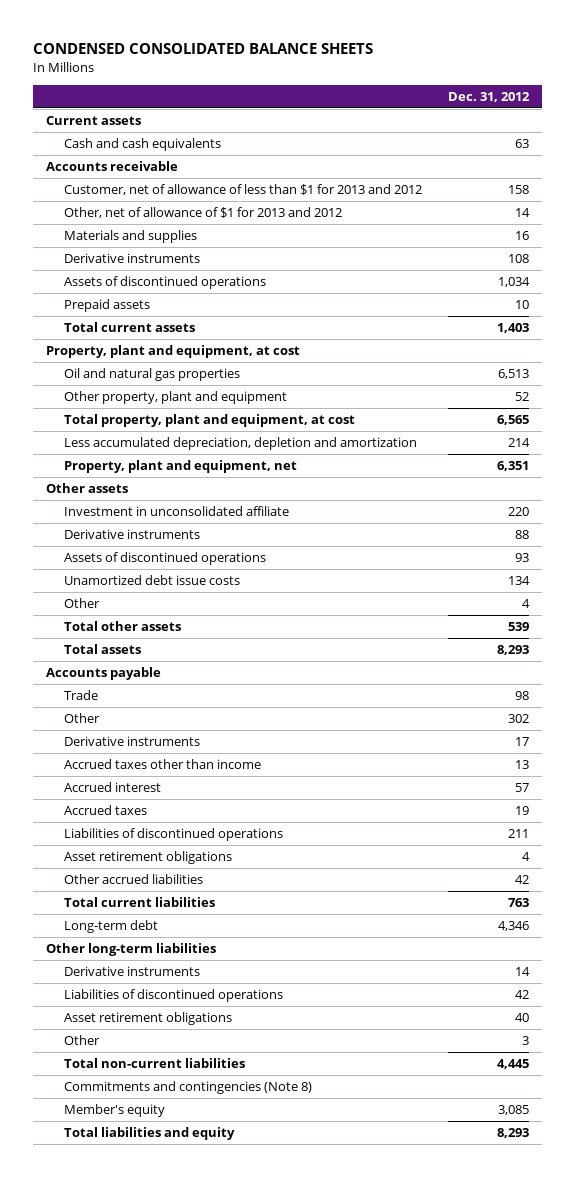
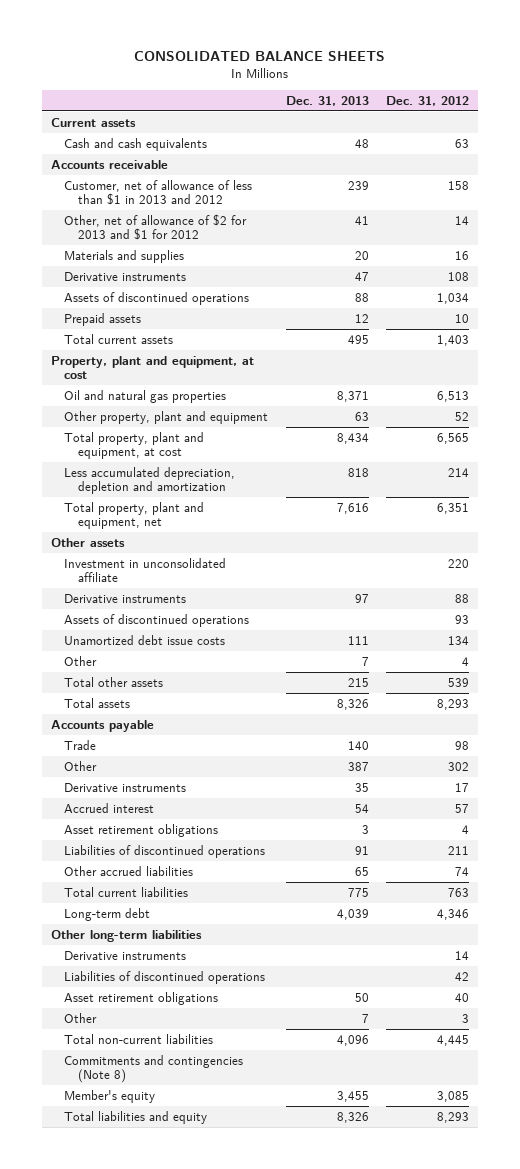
[33,42,374,54] CONDENSED CONSOLIDATED BALANCE SHEETS -> [133,50,385,61] CONSOLIDATED BALANCE SHEETS
none -> [285,95,369,106] Dec. 31, 2013
[64,184,423,196] Customer, net of allowance of less than $1 for 2013 and 2012 -> [64,179,253,206] Customer, net of allowance of less than $1 in 2013 and 2012
[64,207,343,219] Other, net of allowance of $1 for 2013 and 2012 -> [64,213,248,241] Other, net of allowance of $2 for 2013 and $1 for 2012
[64,460,298,474] Property, plant and equipment, net -> [64,501,205,530] Total property, plant and equipment, net
[64,759,262,770] Accrued taxes other than income -> none
[64,805,148,816] Accrued taxes -> none
[64,828,284,842] Liabilities of discontinued operations -> [64,844,266,858] Liabilities of discontinued operations
[515,875,530,885] 42 -> [455,866,470,876] 74

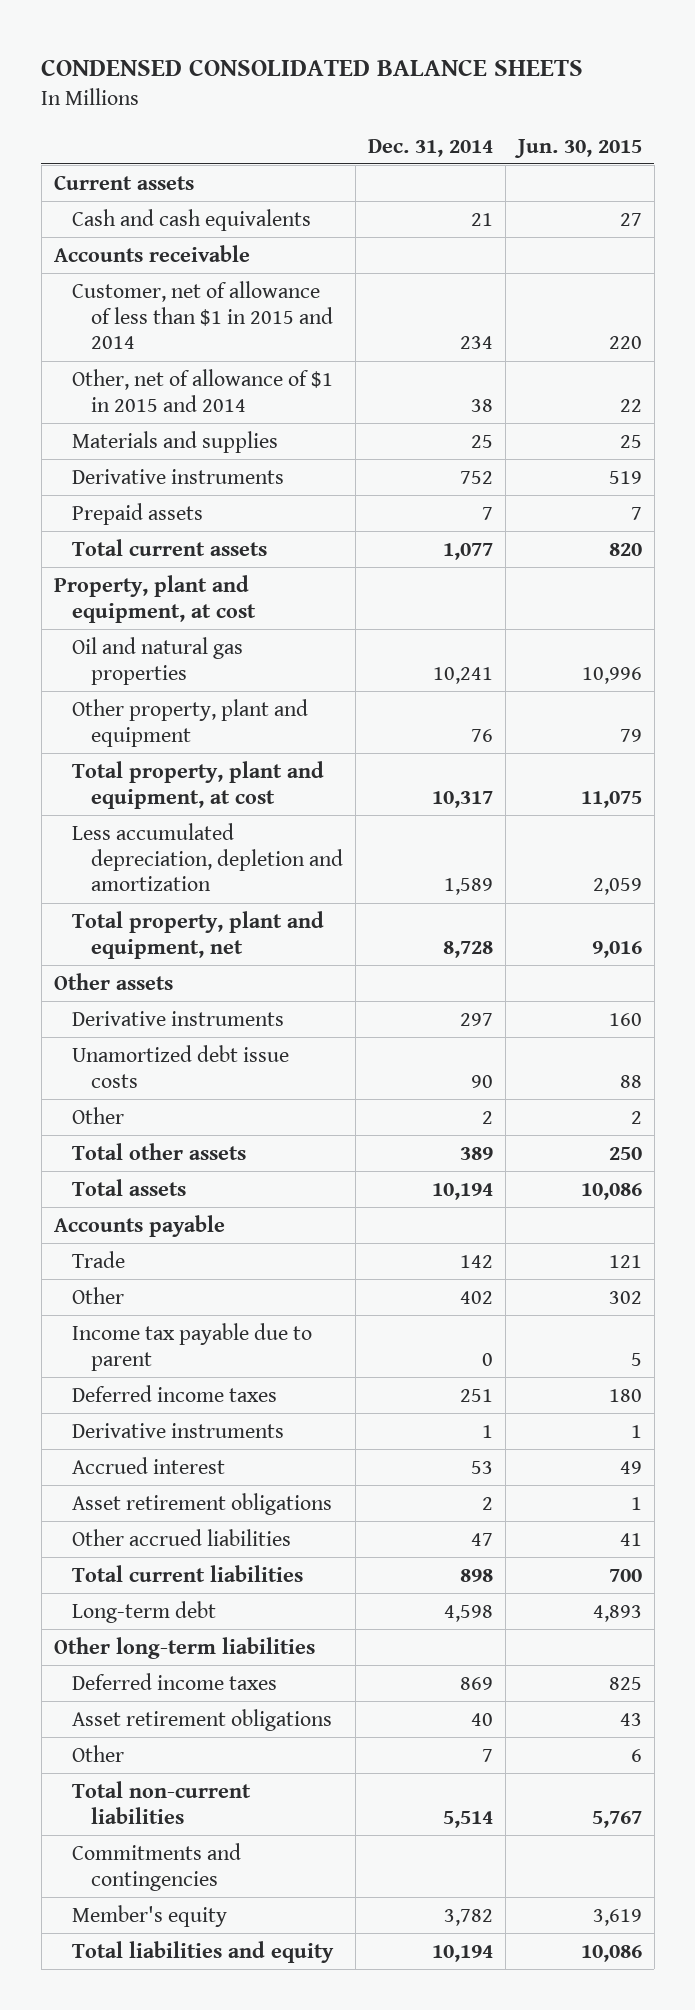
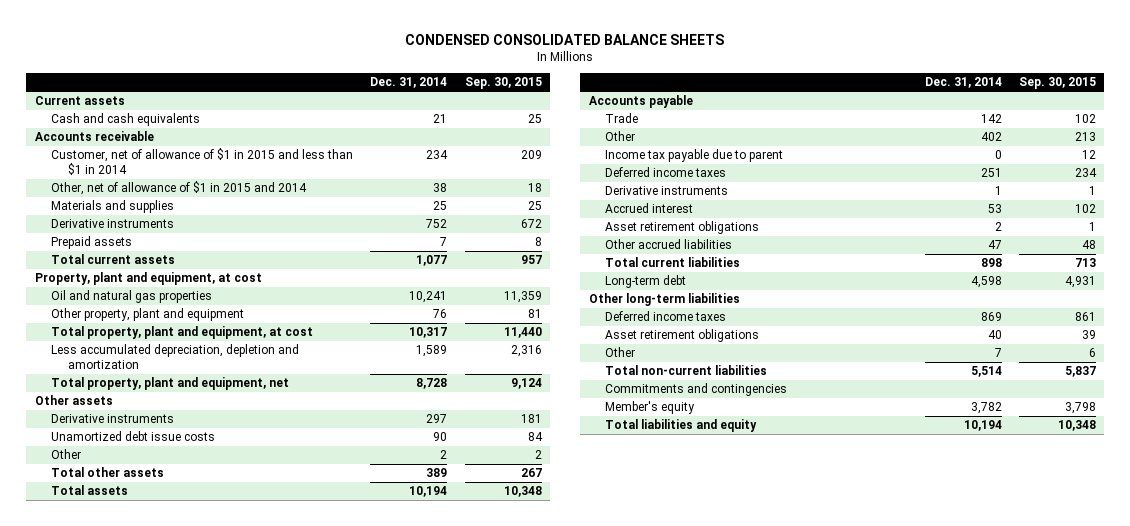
[513,138,642,158] Jun. 30, 2015 -> none
none -> [464,77,542,90] Sep. 30, 2015
[72,280,333,350] Customer, net of allowance of less than $1 in 2015 and 2014 -> [51,148,354,175] Customer, net of allowance of $1 in 2015 and less than $1 in 2014

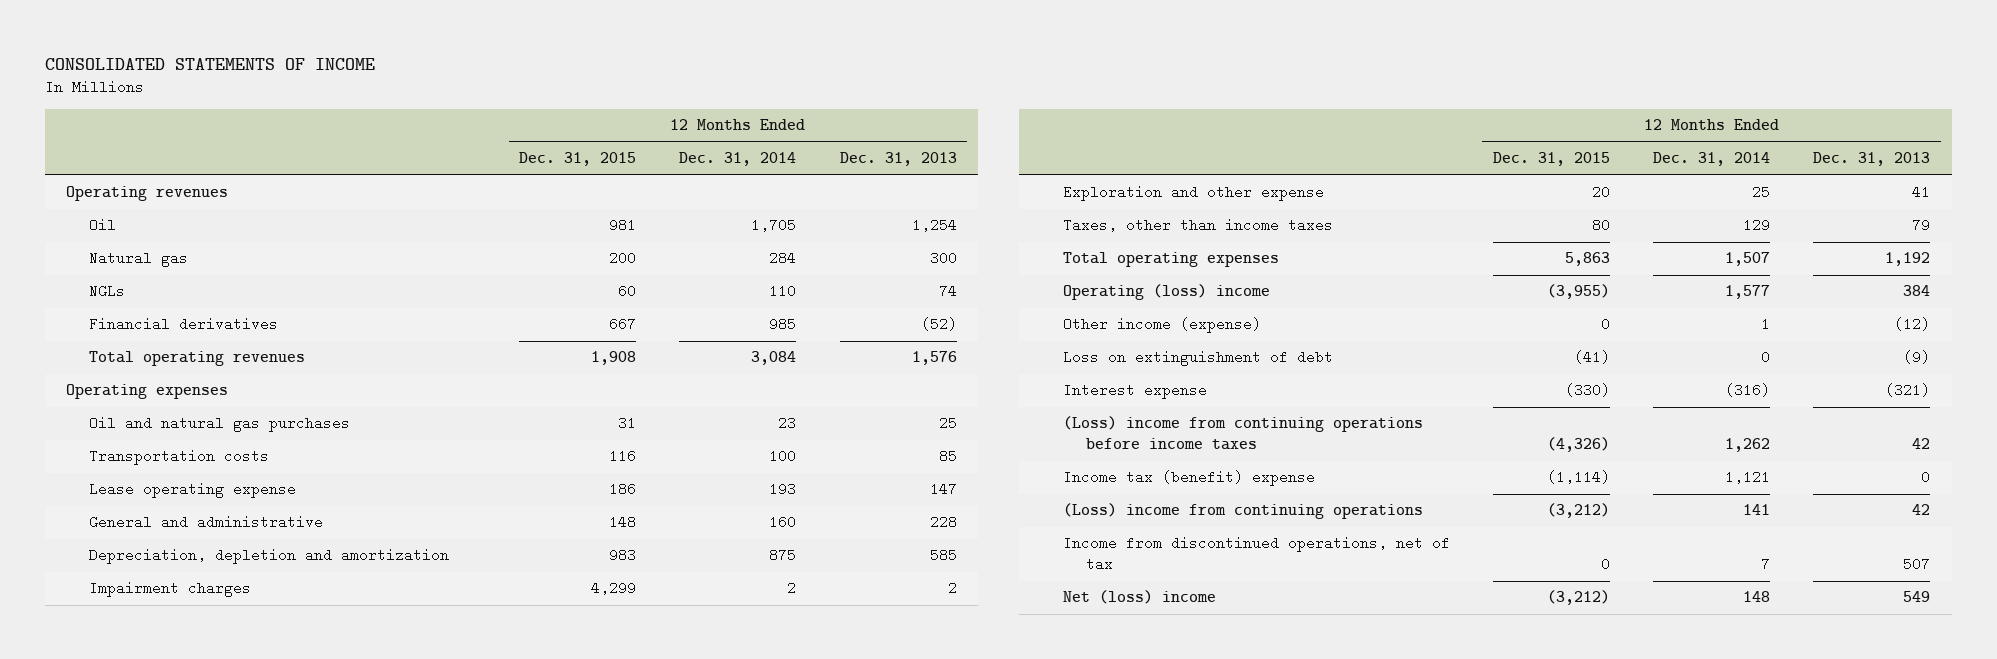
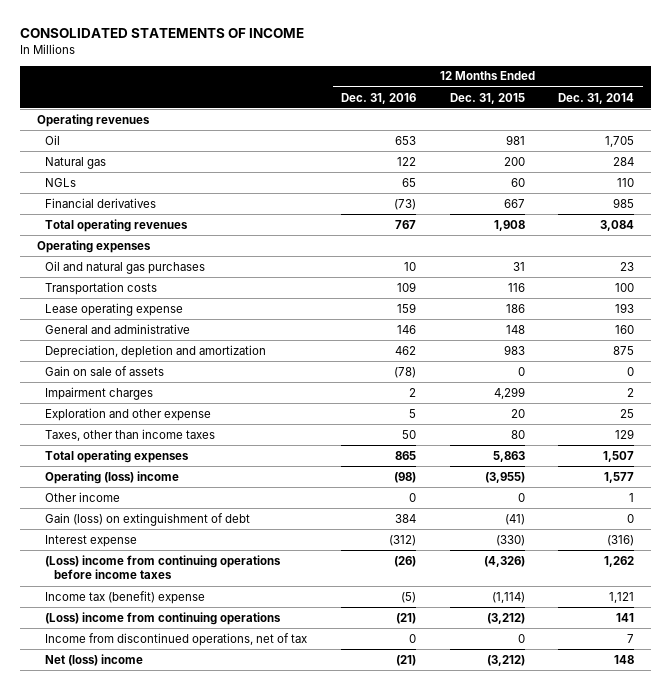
[839,152,957,167] Dec. 31, 2013 -> none
none -> [341,92,417,104] Dec. 31, 2016
none -> [45,365,165,376] Gain on sale of assets
[1063,317,1262,334] Other income (expense) -> [45,491,121,502] Other income
[1063,350,1334,367] Loss on extinguishment of debt -> [45,512,251,526] Gain (loss) on extinguishment of debt

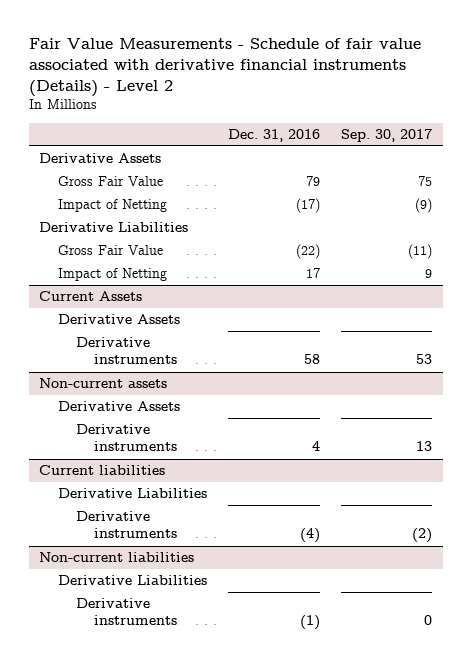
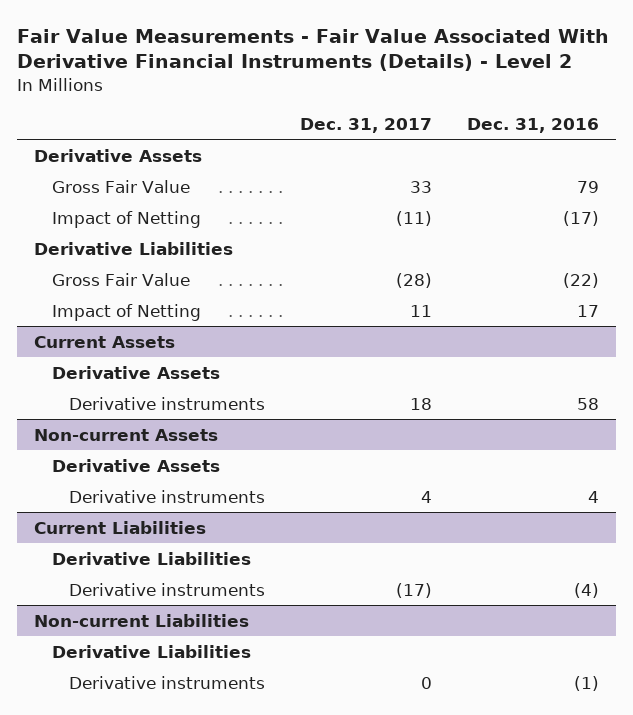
[28,38,421,98] Fair Value Measurements - Schedule of fair value associated with derivative financial instruments (Details) - Level 2 -> [16,28,609,72] Fair Value Measurements - Fair Value Associated With Derivative Financial Instruments (Details) - Level 2
[341,128,433,142] Sep. 30, 2017 -> none
none -> [299,117,432,133] Dec. 31, 2017
[39,378,168,389] Non-current assets -> [33,428,218,441] Non-current Assets
[39,465,166,476] Current liabilities -> [33,520,206,534] Current Liabilities
[39,552,195,563] Non-current liabilities -> [33,613,249,627] Non-current Liabilities

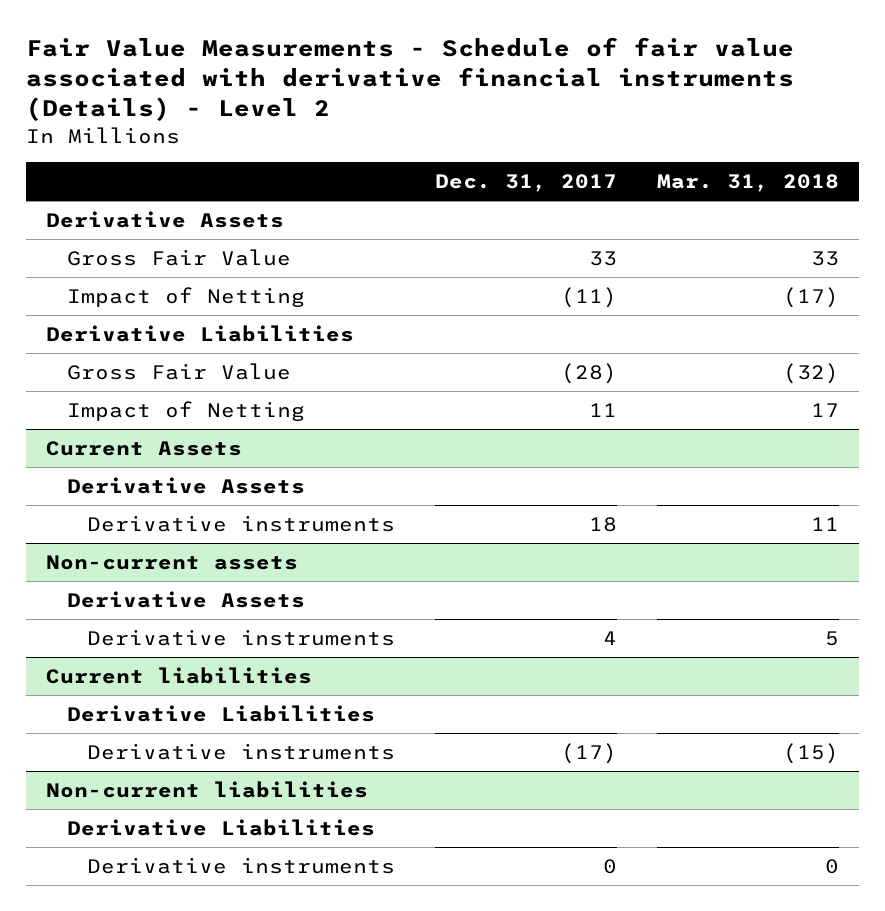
[16,28,609,72] Fair Value Measurements - Fair Value Associated With Derivative Financial Instruments (Details) - Level 2 -> [26,37,795,122] Fair Value Measurements - Schedule of fair value associated with derivative financial instruments (Details) - Level 2
[466,117,599,133] Dec. 31, 2016 -> none
none -> [657,173,840,192] Mar. 31, 2018
[33,428,218,441] Non-current Assets -> [46,554,299,570] Non-current assets
[33,520,206,534] Current Liabilities -> [46,666,313,684] Current liabilities
[33,613,249,627] Non-current Liabilities -> [46,780,369,798] Non-current liabilities

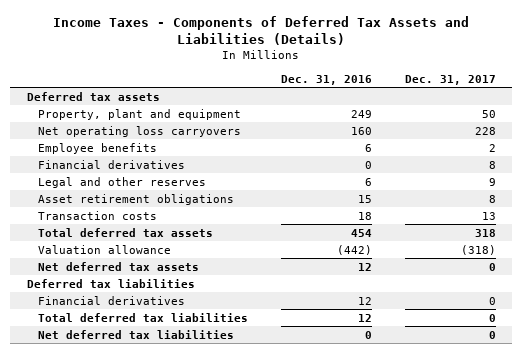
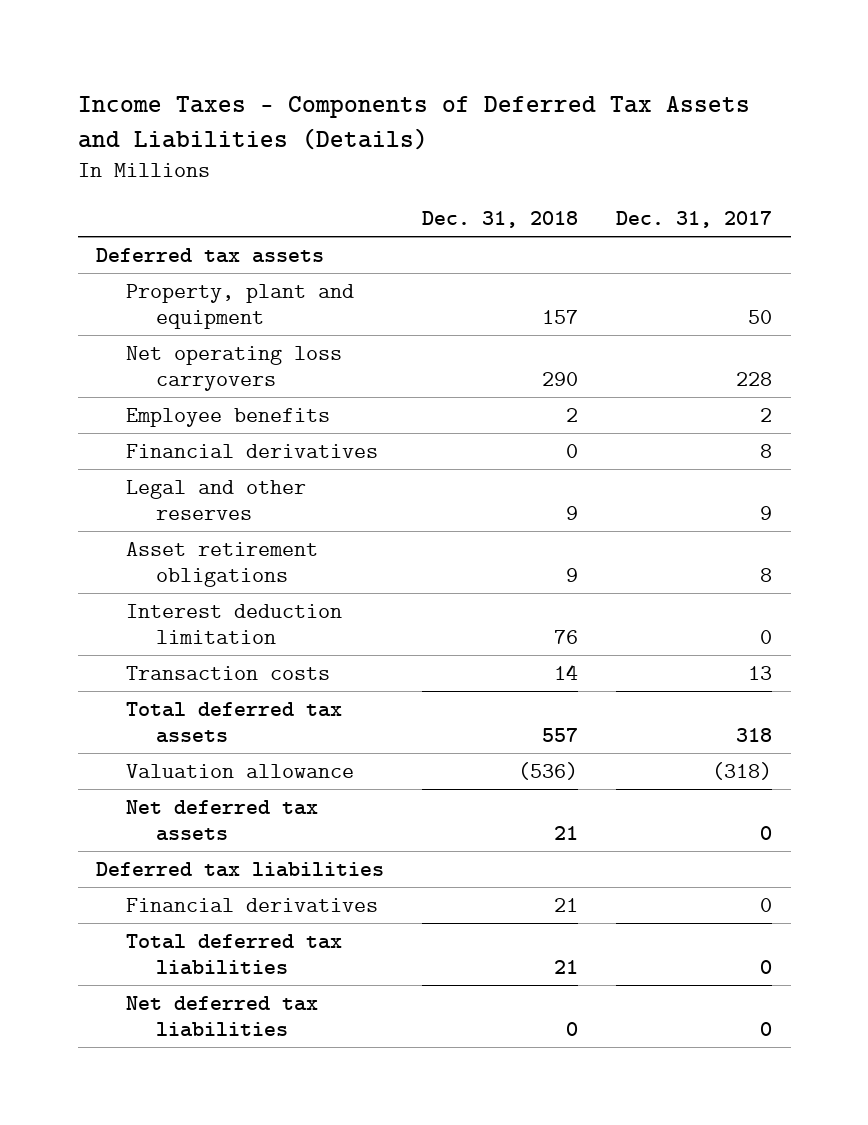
[281,74,373,85] Dec. 31, 2016 -> none
none -> [422,210,579,228] Dec. 31, 2018
none -> [126,603,343,644] Interest deduction limitation

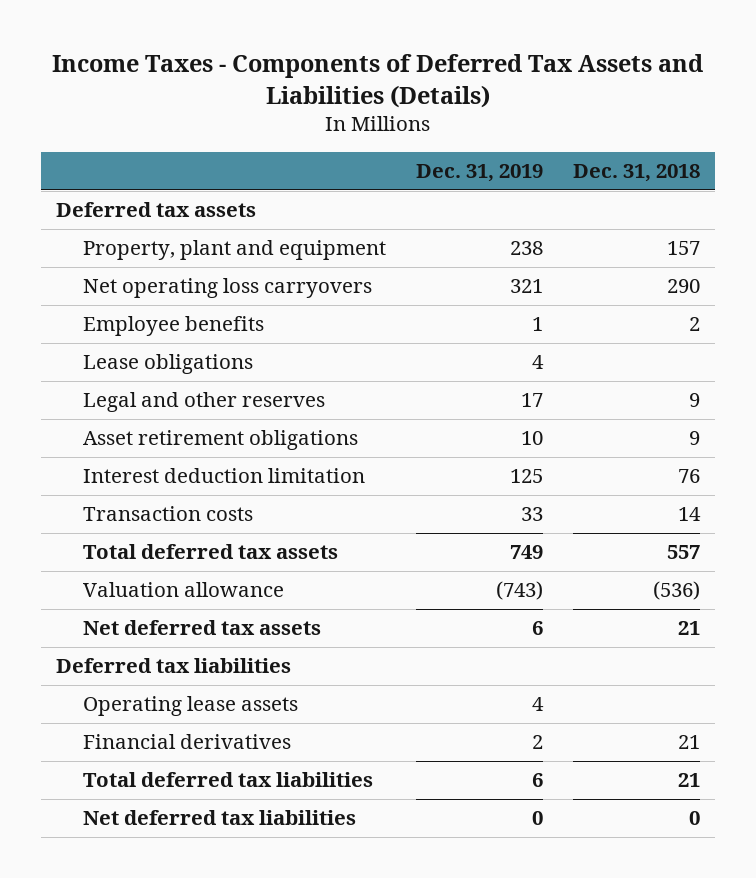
[615,210,772,228] Dec. 31, 2017 -> none
none -> [415,164,543,183] Dec. 31, 2019
[126,443,379,458] Financial derivatives -> none
none -> [82,354,253,375] Lease obligations
none -> [82,696,298,717] Operating lease assets

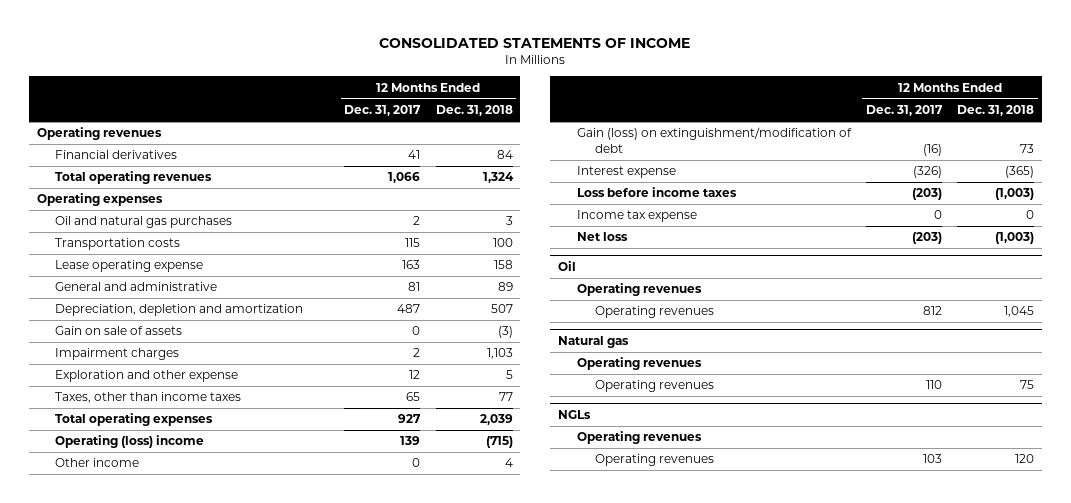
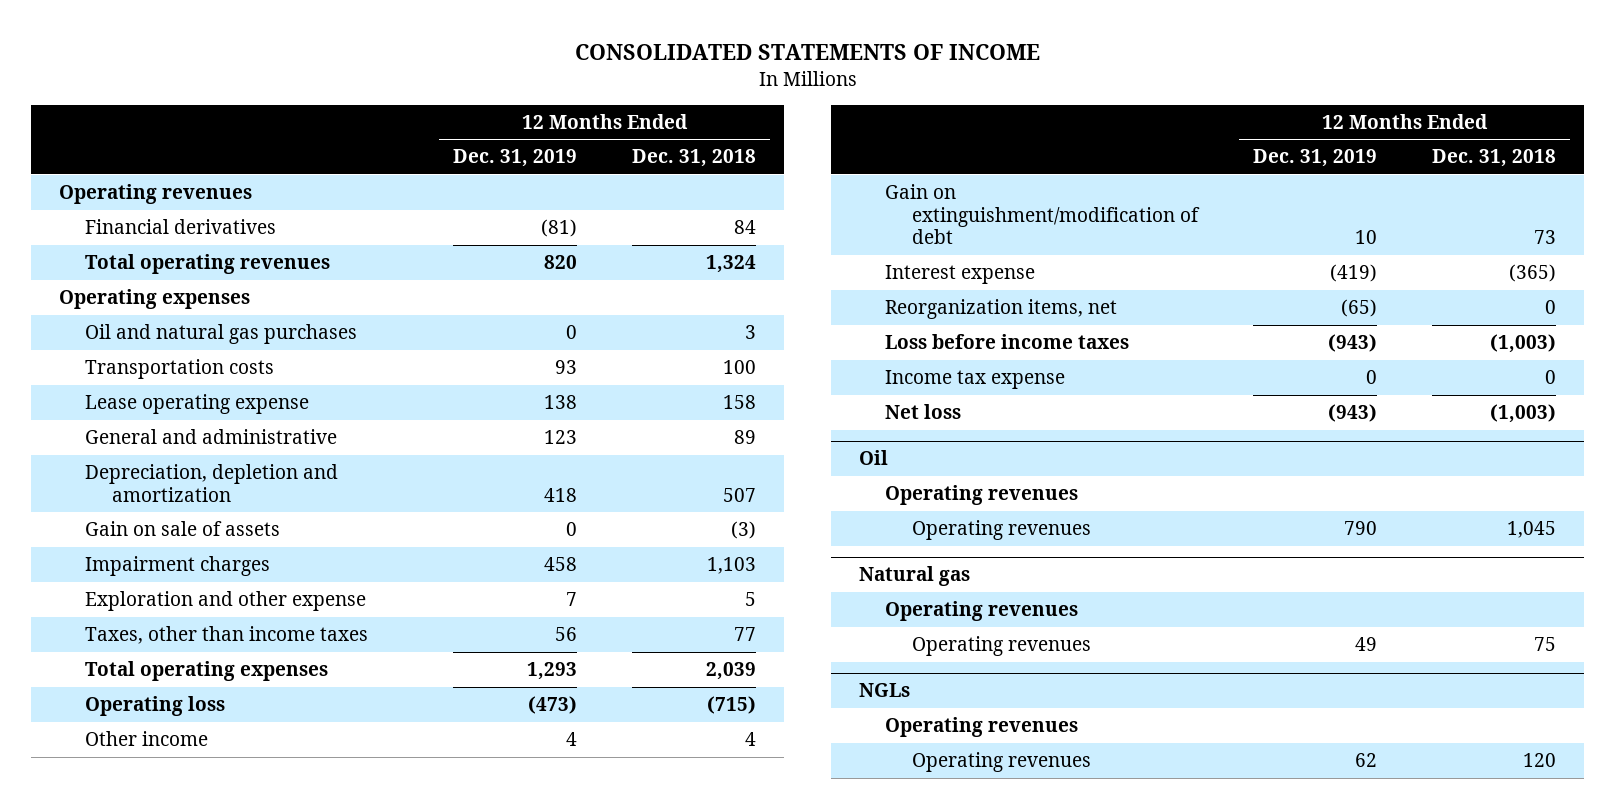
[344,105,422,117] Dec. 31, 2017 -> none
none -> [452,149,577,168] Dec. 31, 2019
[55,435,205,449] Operating (loss) income -> [85,696,226,717] Operating loss
[576,127,852,154] Gain (loss) on extinguishment/modification of debt -> [885,184,1200,245] Gain on extinguishment/modification of debt
none -> [885,299,1118,320] Reorganization items, net

